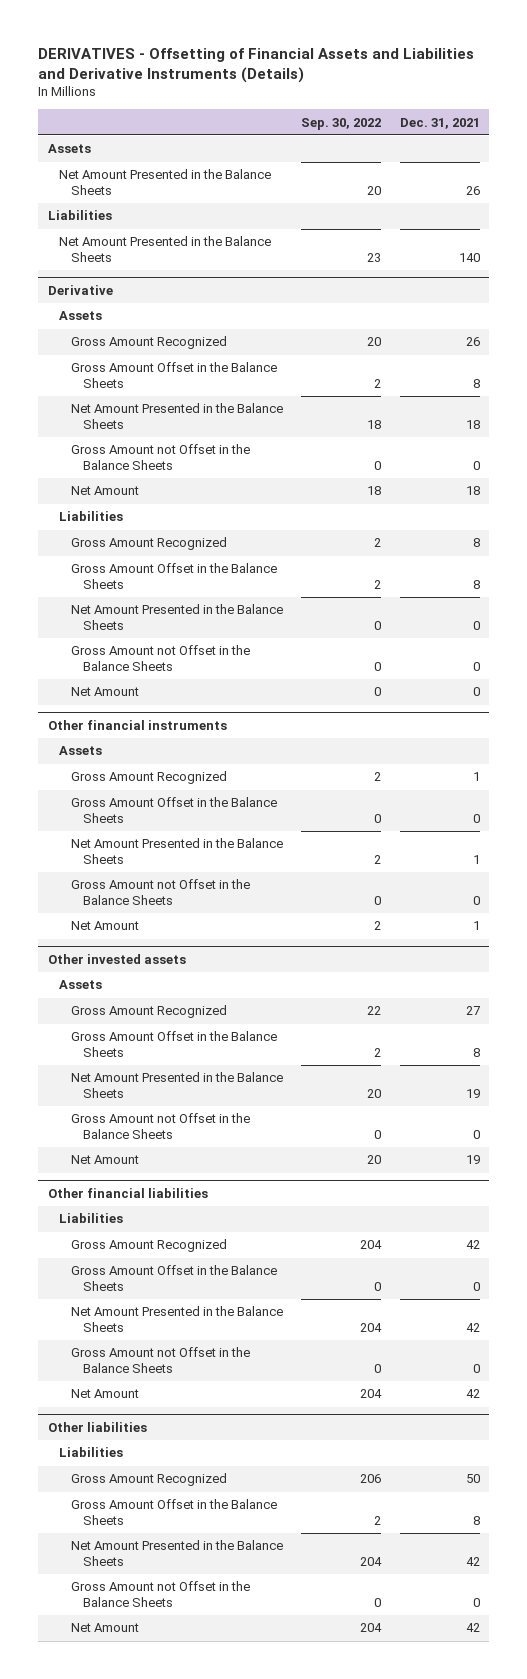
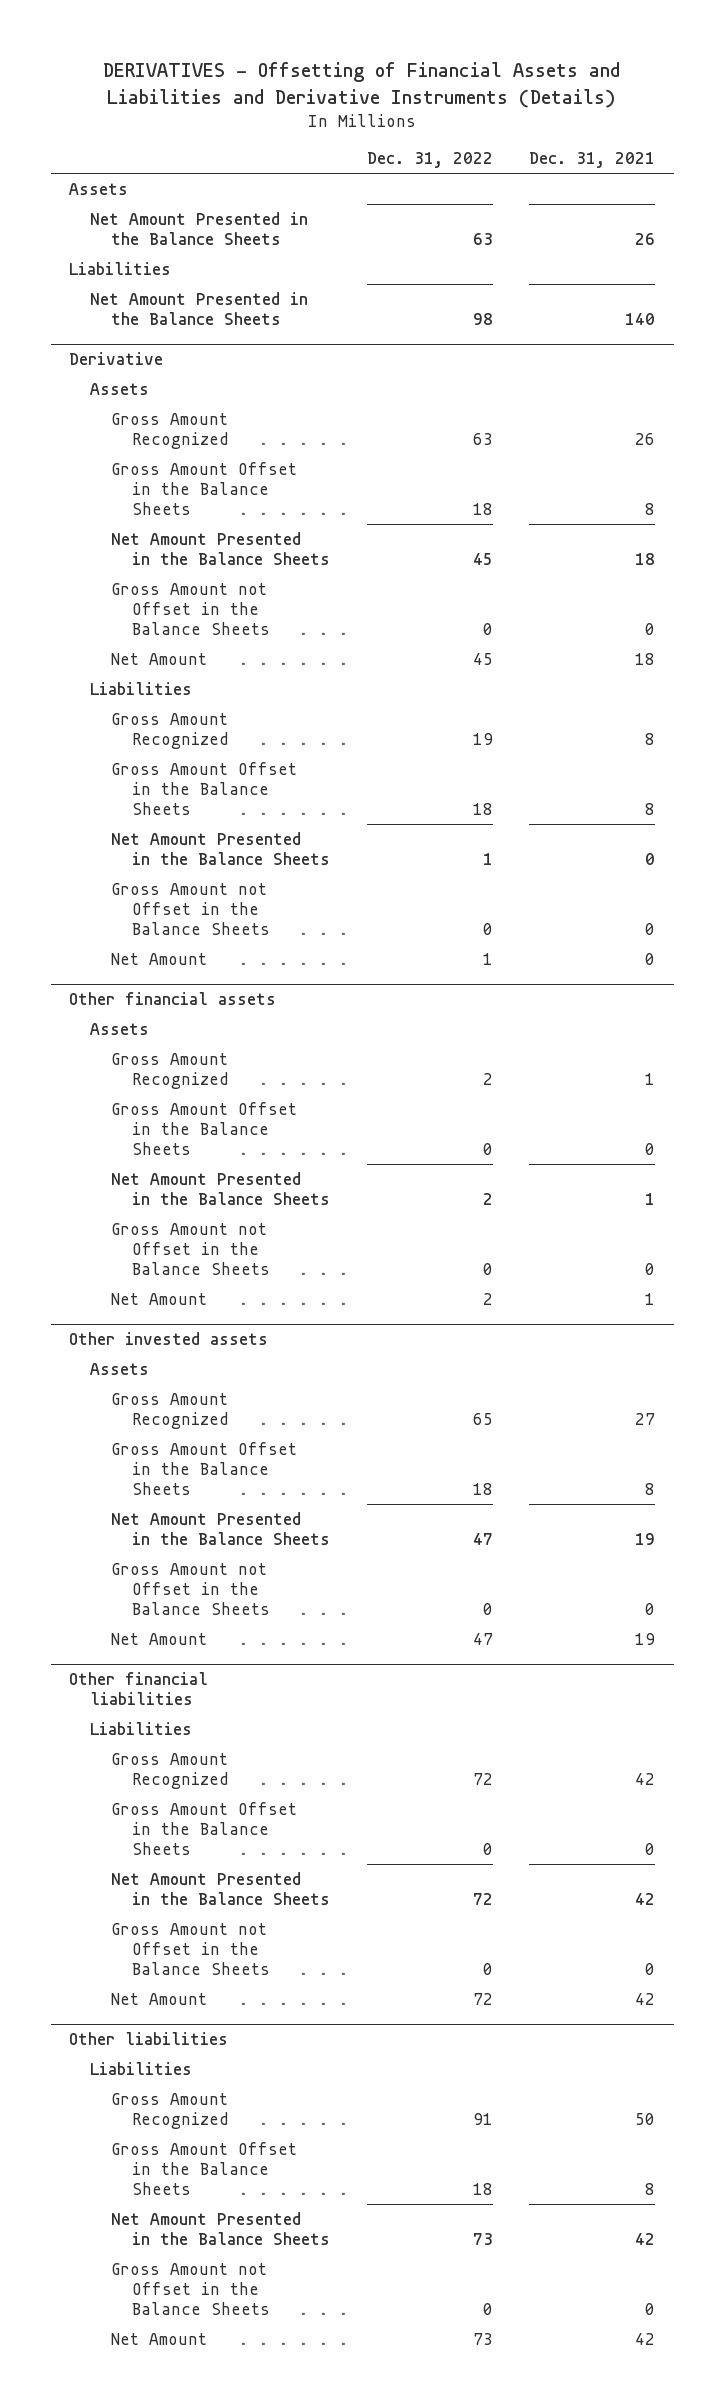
[301,117,382,130] Sep. 30, 2022 -> none
none -> [366,152,493,169] Dec. 31, 2022
[47,720,227,731] Other financial instruments -> [69,991,277,1005] Other financial assets

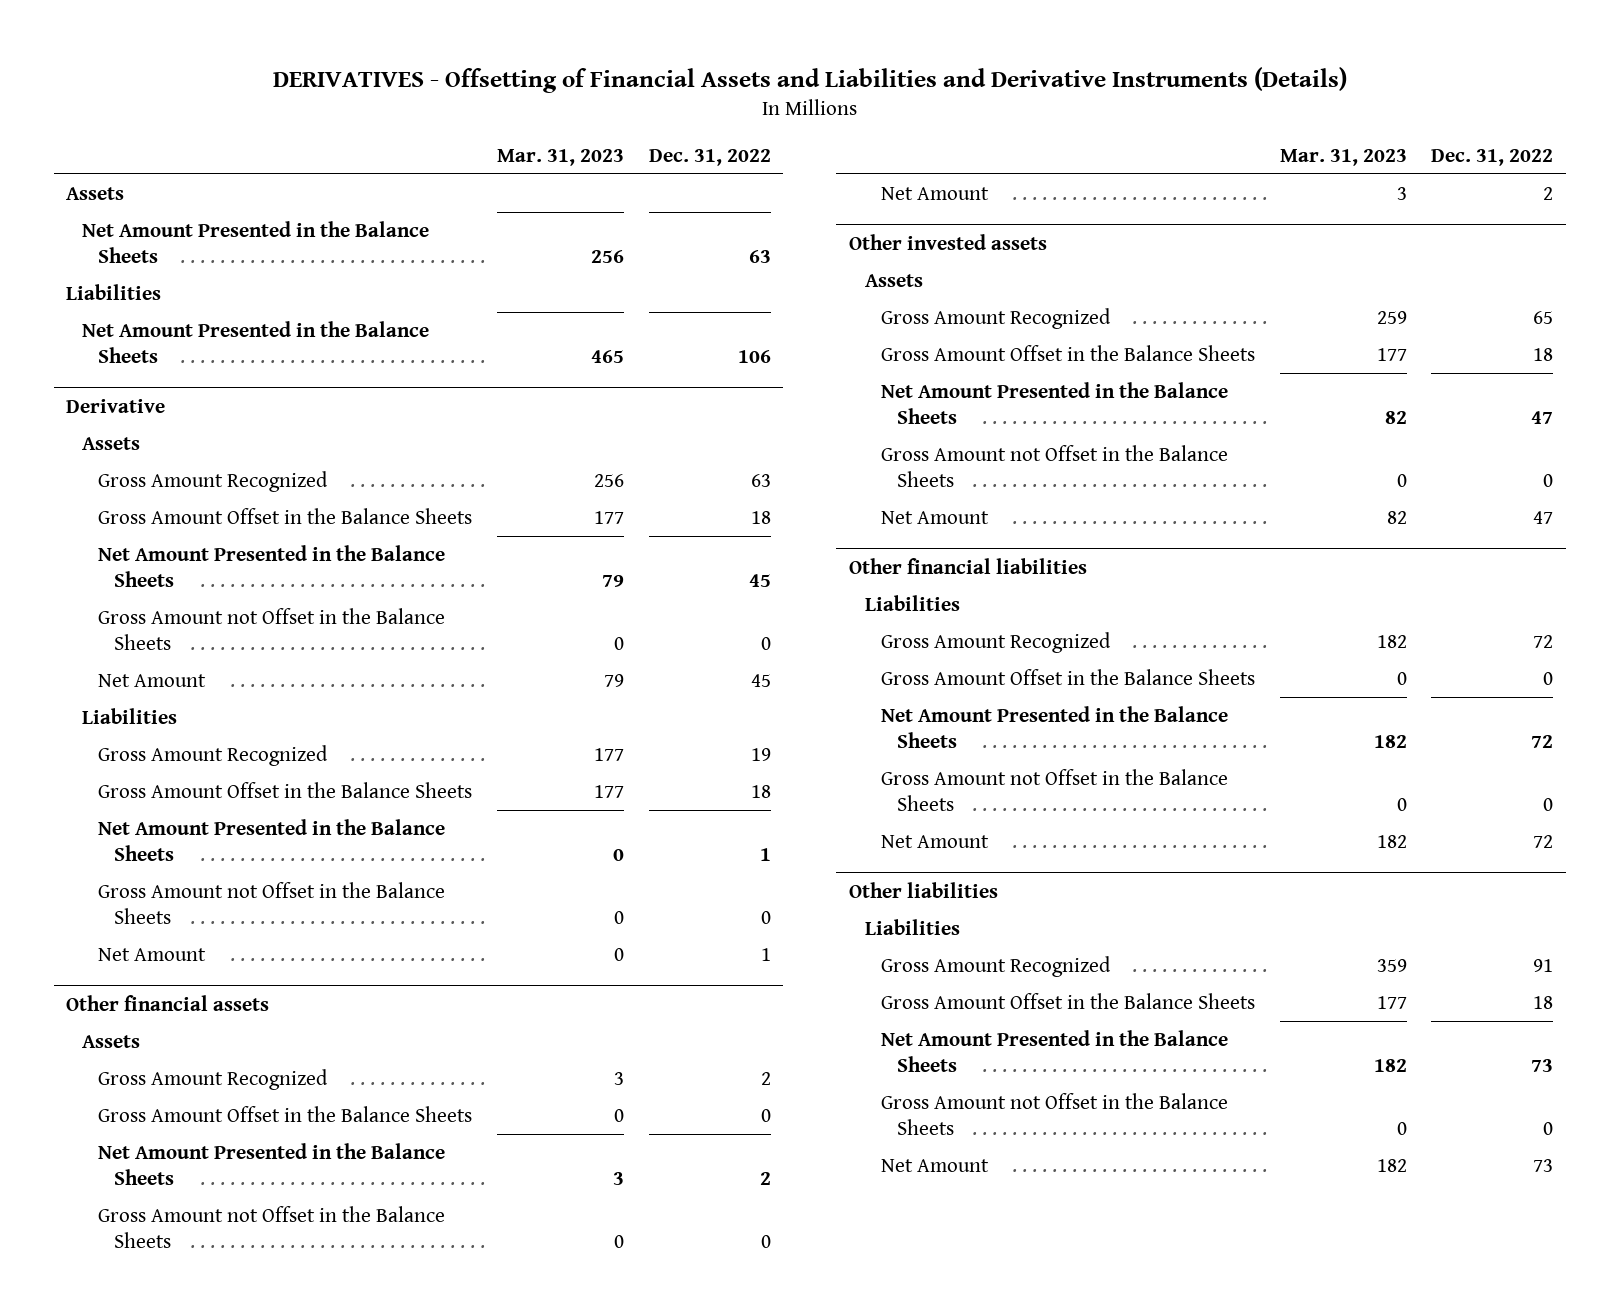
[529,152,656,169] Dec. 31, 2021 -> none
none -> [496,148,624,166] Mar. 31, 2023
[472,312,493,325] 98 -> [737,350,771,364] 106

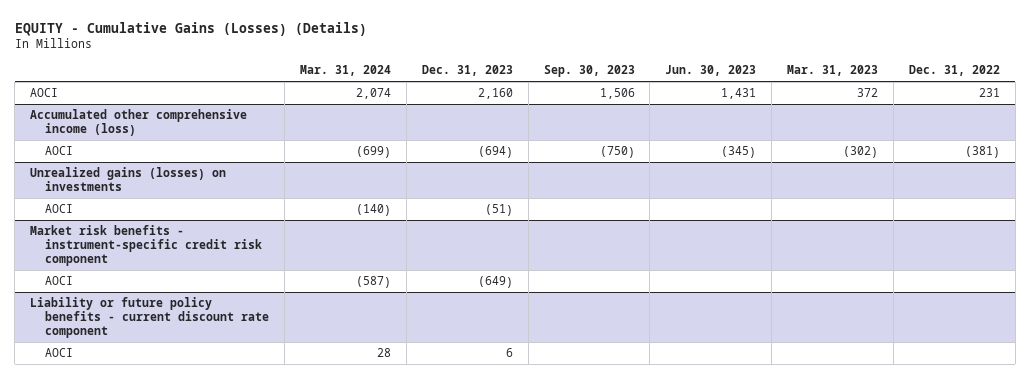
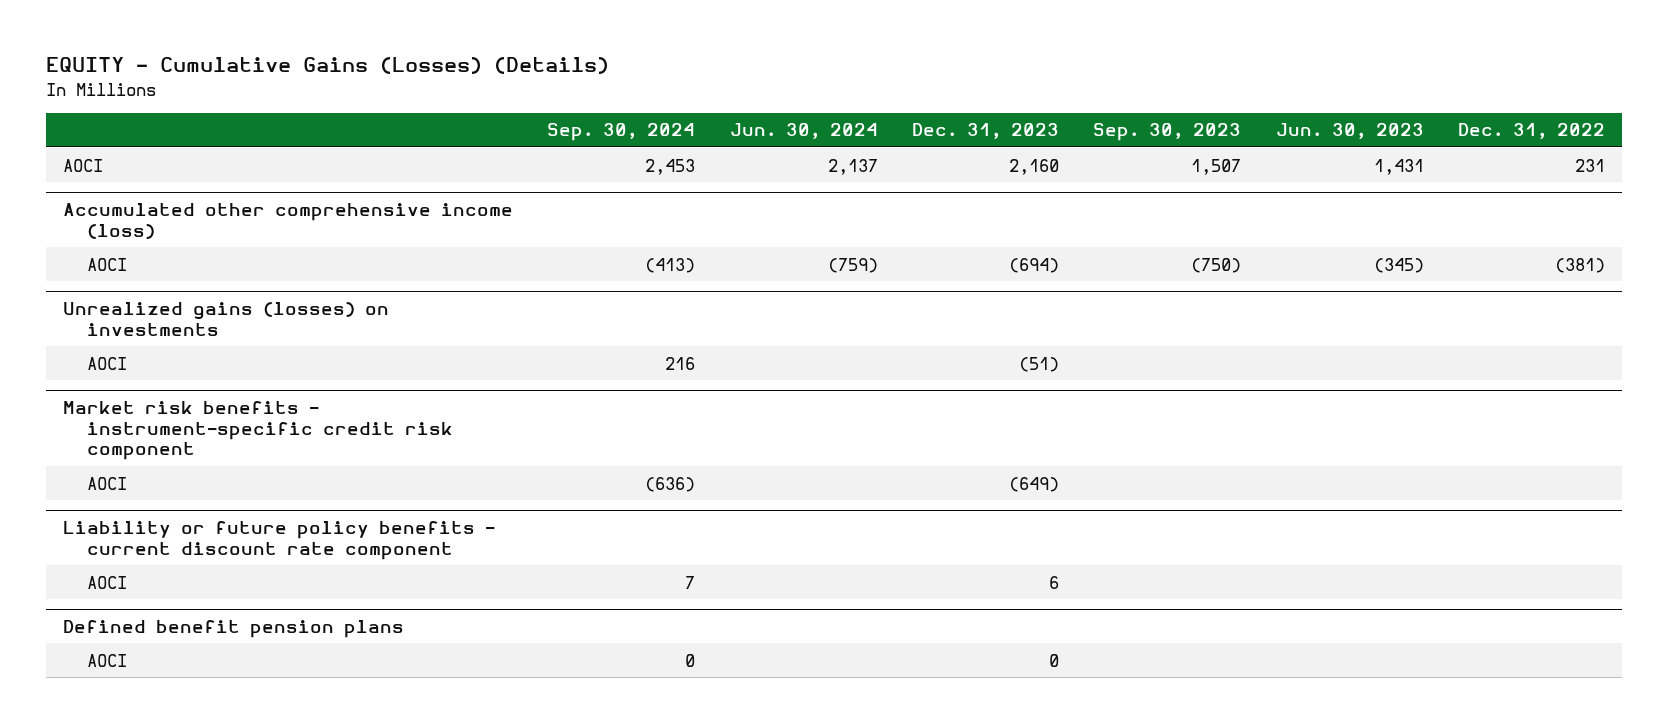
[300,65,392,77] Mar. 31, 2024 -> none
[787,65,879,77] Mar. 31, 2023 -> none
none -> [547,123,696,142] Sep. 30, 2024
none -> [729,123,878,140] Jun. 30, 2024
[599,87,635,99] 1,506 -> [1191,158,1242,175] 1,507
none -> [63,619,405,638] Defined benefit pension plans
none -> [86,653,127,667] AOCI

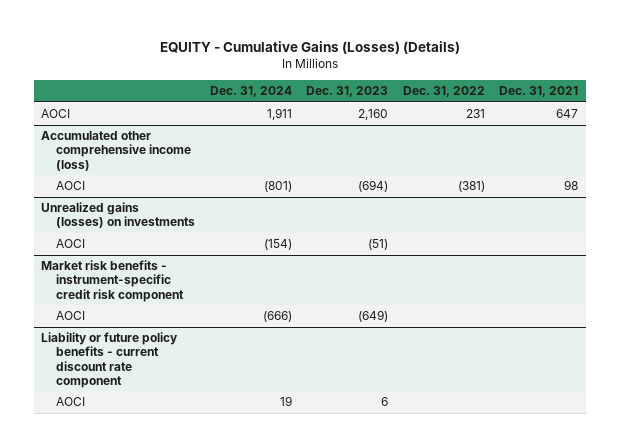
[547,123,696,142] Sep. 30, 2024 -> none
[729,123,878,140] Jun. 30, 2024 -> none
[1093,123,1242,142] Sep. 30, 2023 -> none
[1275,123,1424,140] Jun. 30, 2023 -> none
none -> [209,85,292,97] Dec. 31, 2024
none -> [499,85,579,97] Dec. 31, 2021
[63,619,405,638] Defined benefit pension plans -> none
[86,653,127,667] AOCI -> none

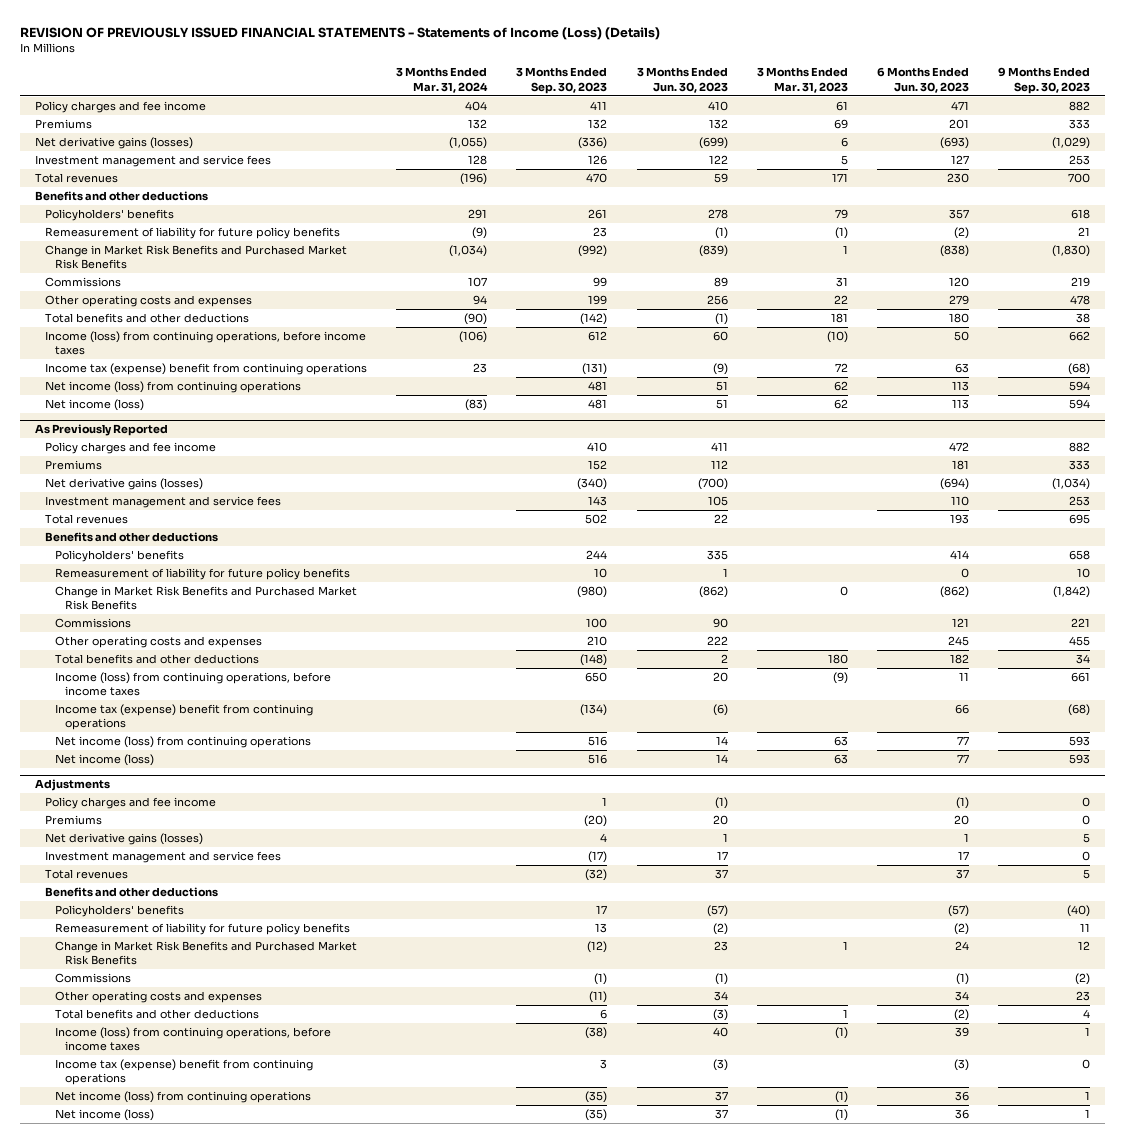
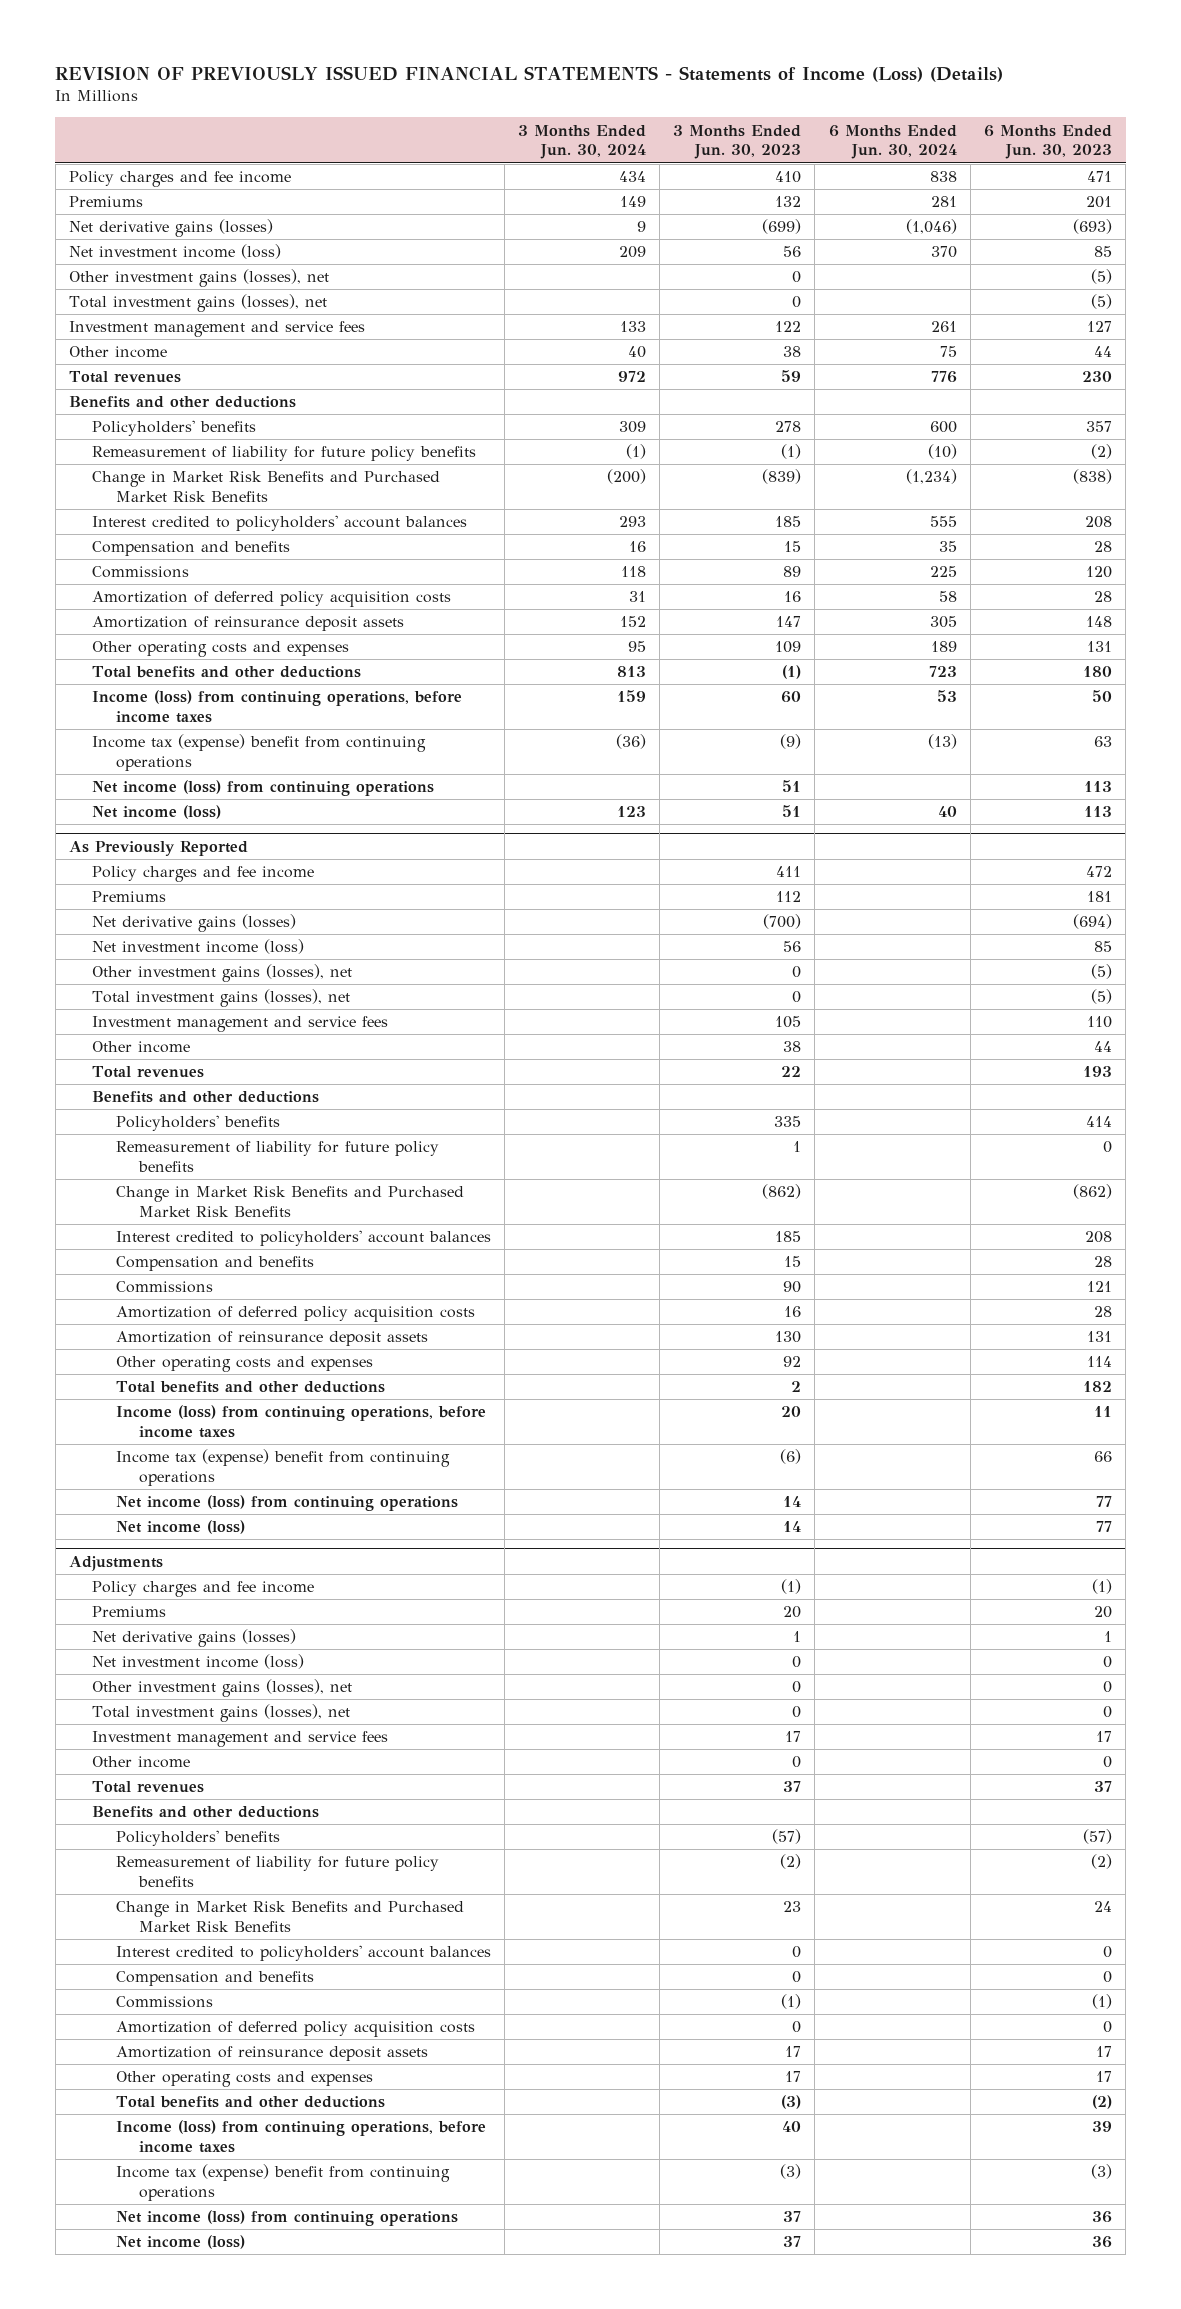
[396,67,489,93] 3 Months Ended Mar. 31, 2024 -> none
[516,67,608,94] 3 Months Ended Sep. 30, 2023 -> none
[756,67,848,93] 3 Months Ended Mar. 31, 2023 -> none
[998,67,1091,94] 9 Months Ended Sep. 30, 2023 -> none
none -> [518,124,647,160] 3 Months Ended Jun. 30, 2024
none -> [828,124,957,160] 6 Months Ended Jun. 30, 2024
none -> [68,244,281,260] Net investment income (loss)
none -> [68,269,329,288] Other investment gains (losses), net
none -> [68,294,327,313] Total investment gains (losses), net
none -> [68,346,167,359] Other income
none -> [92,515,468,532] Interest credited to policyholders' account balances
none -> [92,541,291,557] Compensation and benefits
none -> [92,591,452,608] Amortization of deferred policy acquisition costs
none -> [92,616,405,632] Amortization of reinsurance deposit assets
[706,295,728,306] 256 -> [775,641,802,654] 109
[949,295,970,306] 279 -> [1086,641,1112,653] 131
none -> [92,939,305,955] Net investment income (loss)
none -> [92,964,353,983] Other investment gains (losses), net
none -> [92,989,351,1008] Total investment gains (losses), net
none -> [92,1041,191,1054] Other income
none -> [115,1230,491,1247] Interest credited to policyholders' account balances
none -> [115,1256,314,1272] Compensation and benefits
none -> [115,1306,475,1323] Amortization of deferred policy acquisition costs
none -> [115,1331,428,1347] Amortization of reinsurance deposit assets
[706,636,728,646] 222 -> [783,1356,802,1368] 92
[948,636,970,647] 245 -> [1086,1356,1112,1368] 114
none -> [92,1654,305,1670] Net investment income (loss)
none -> [92,1679,353,1698] Other investment gains (losses), net
none -> [92,1704,351,1723] Total investment gains (losses), net
none -> [92,1756,191,1769] Other income
none -> [115,1945,491,1962] Interest credited to policyholders' account balances
none -> [115,1971,314,1987] Compensation and benefits
none -> [115,2021,475,2038] Amortization of deferred policy acquisition costs
none -> [115,2046,428,2062] Amortization of reinsurance deposit assets
[713,991,728,1002] 34 -> [785,2071,802,2083] 17
[955,991,970,1002] 34 -> [1095,2071,1112,2083] 17

